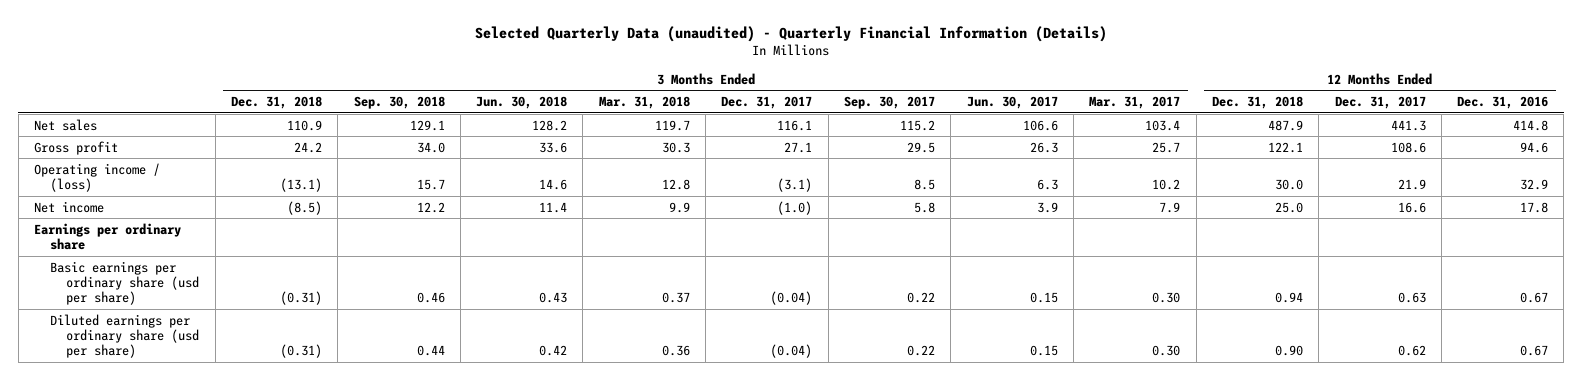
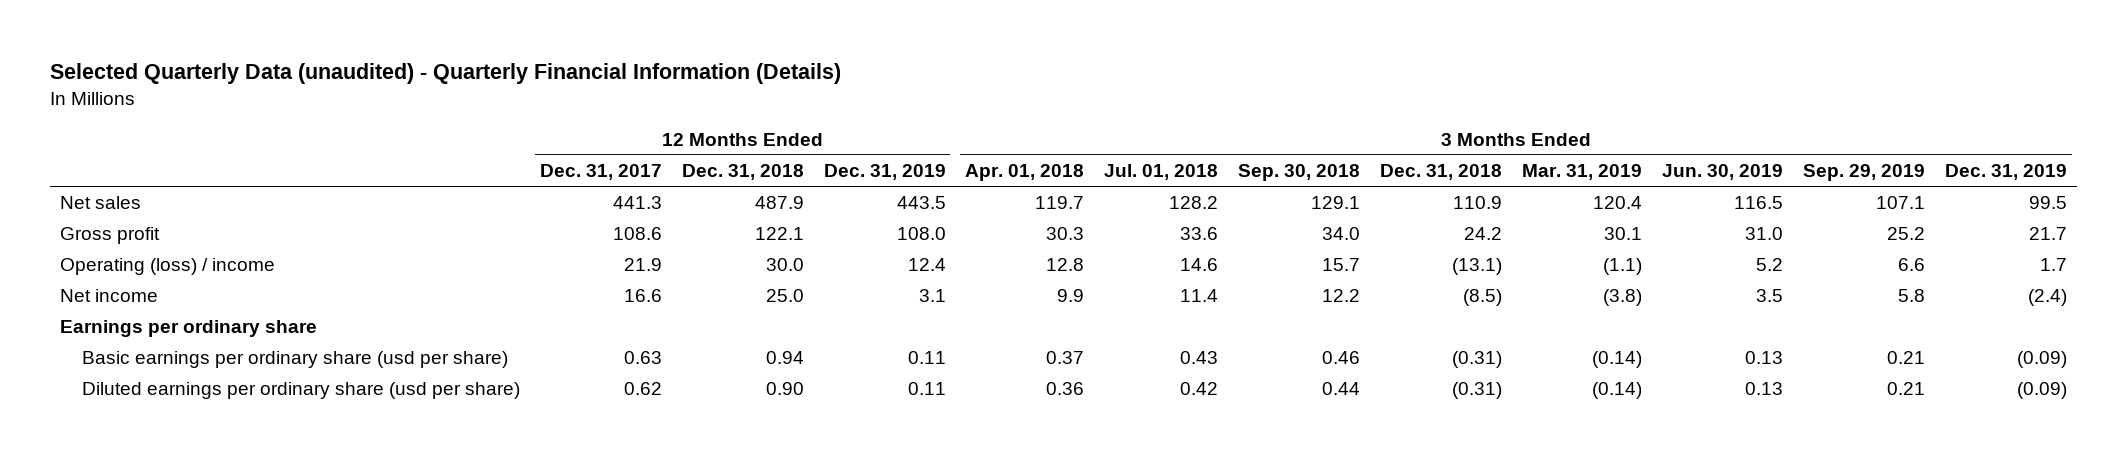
[476,96,568,110] Jun. 30, 2018 -> none
[598,96,690,110] Mar. 31, 2018 -> none
[721,96,813,110] Dec. 31, 2017 -> none
[844,96,936,110] Sep. 30, 2017 -> none
[966,96,1058,110] Jun. 30, 2017 -> none
[1089,96,1181,110] Mar. 31, 2017 -> none
[1457,96,1549,110] Dec. 31, 2016 -> none
none -> [823,164,946,181] Dec. 31, 2019
none -> [965,164,1085,182] Apr. 01, 2018
none -> [1104,164,1219,181] Jul. 01, 2018
none -> [1522,164,1643,181] Mar. 31, 2019
none -> [1662,164,1784,181] Jun. 30, 2019
none -> [1802,164,1925,182] Sep. 29, 2019
none -> [1944,164,2067,181] Dec. 31, 2019
[34,162,161,192] Operating income / (loss) -> [59,258,275,276] Operating (loss) / income

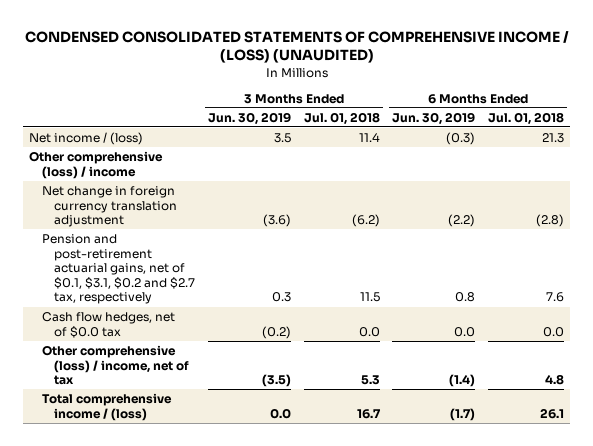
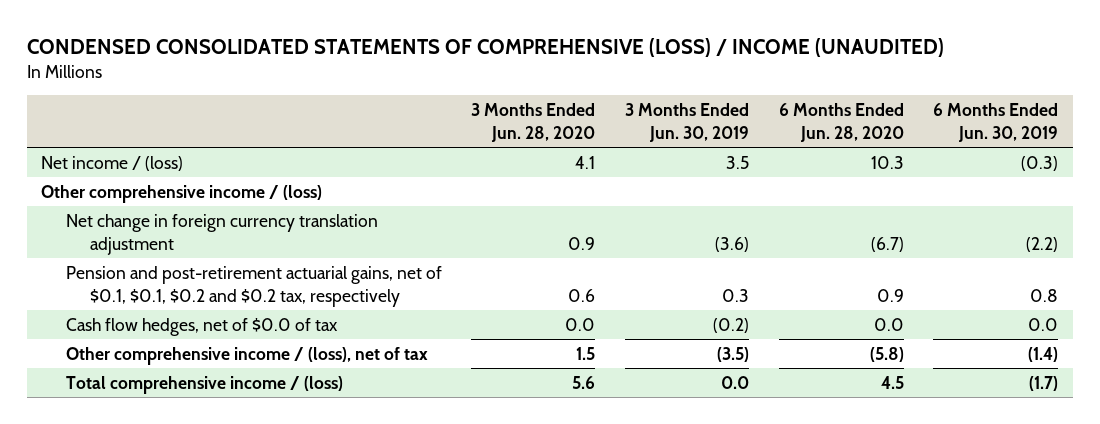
[24,30,569,64] CONDENSED CONSOLIDATED STATEMENTS OF COMPREHENSIVE INCOME / (LOSS) (UNAUDITED) -> [26,38,944,58] CONDENSED CONSOLIDATED STATEMENTS OF COMPREHENSIVE (LOSS) / INCOME (UNAUDITED)
[303,111,380,125] Jul. 01, 2018 -> none
[487,111,564,125] Jul. 01, 2018 -> none
none -> [471,103,596,143] 3 Months Ended Jun. 28, 2020
none -> [778,103,904,143] 6 Months Ended Jun. 28, 2020
[29,150,164,179] Other comprehensive (loss) / income -> [41,184,323,203] Other comprehensive income / (loss)
[41,233,196,305] Pension and post-retirement actuarial gains, net of $0.1, $3.1, $0.2 and $2.7 tax, respectively -> [65,265,442,307] Pension and post-retirement actuarial gains, net of $0.1, $0.1, $0.2 and $0.2 tax, respectively
[41,311,175,338] Cash flow hedges, net of $0.0 tax -> [65,317,338,336] Cash flow hedges, net of $0.0 of tax
[41,344,190,386] Other comprehensive (loss) / income, net of tax -> [65,346,428,365] Other comprehensive income / (loss), net of tax

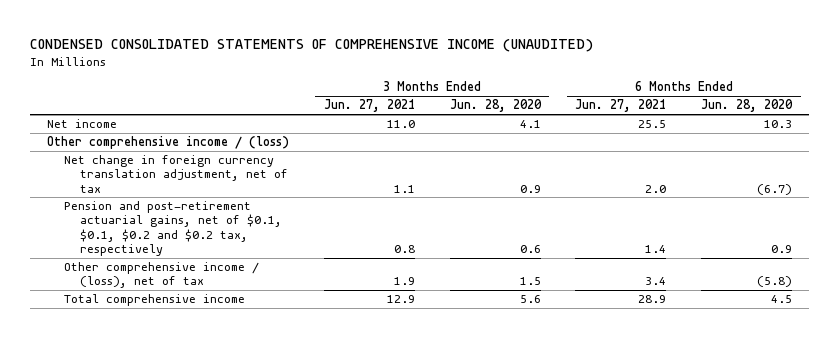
[26,38,944,58] CONDENSED CONSOLIDATED STATEMENTS OF COMPREHENSIVE (LOSS) / INCOME (UNAUDITED) -> [30,39,594,53] CONDENSED CONSOLIDATED STATEMENTS OF COMPREHENSIVE INCOME (UNAUDITED)
[624,103,749,143] 3 Months Ended Jun. 30, 2019 -> none
[933,103,1059,143] 6 Months Ended Jun. 30, 2019 -> none
none -> [323,99,415,113] Jun. 27, 2021
none -> [575,99,667,113] Jun. 27, 2021
[41,155,184,171] Net income / (loss) -> [47,119,118,129] Net income
[65,213,378,255] Net change in foreign currency translation adjustment -> [63,155,289,193] Net change in foreign currency translation adjustment, net of tax
[65,317,338,336] Cash flow hedges, net of $0.0 of tax -> none
[65,375,343,394] Total comprehensive income / (loss) -> [63,294,245,307] Total comprehensive income

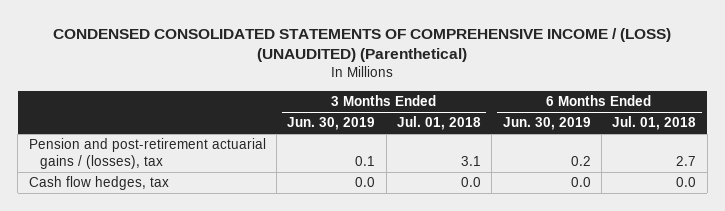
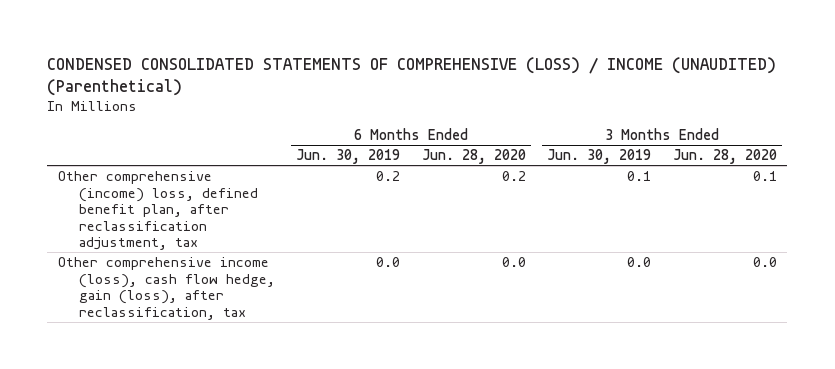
[53,27,672,63] CONDENSED CONSOLIDATED STATEMENTS OF COMPREHENSIVE INCOME / (LOSS) (UNAUDITED) (Parenthetical) -> [47,56,777,96] CONDENSED CONSOLIDATED STATEMENTS OF COMPREHENSIVE (LOSS) / INCOME (UNAUDITED) (Parenthetical)
[396,116,481,131] Jul. 01, 2018 -> none
[612,116,697,131] Jul. 01, 2018 -> none
none -> [421,149,526,165] Jun. 28, 2020
none -> [672,149,777,165] Jun. 28, 2020
[28,138,266,170] Pension and post-retirement actuarial gains / (losses), tax -> [58,170,258,251] Other comprehensive (income) loss, defined benefit plan, after reclassification adjustment, tax
[28,176,169,191] Cash flow hedges, tax -> [58,256,275,320] Other comprehensive income (loss), cash flow hedge, gain (loss), after reclassification, tax

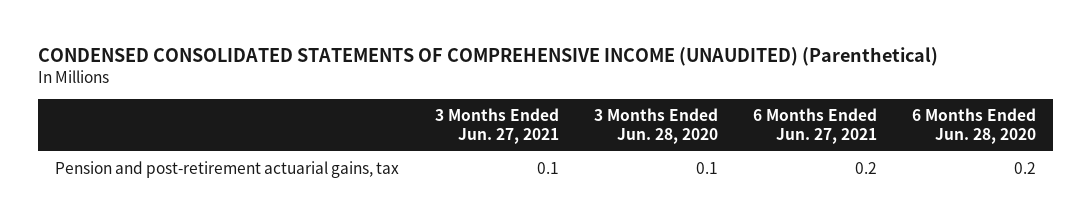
[47,56,777,96] CONDENSED CONSOLIDATED STATEMENTS OF COMPREHENSIVE (LOSS) / INCOME (UNAUDITED) (Parenthetical) -> [37,47,938,67] CONDENSED CONSOLIDATED STATEMENTS OF COMPREHENSIVE INCOME (UNAUDITED) (Parenthetical)
[296,149,401,165] Jun. 30, 2019 -> none
[547,149,652,165] Jun. 30, 2019 -> none
none -> [434,107,559,145] 3 Months Ended Jun. 27, 2021
none -> [752,107,877,145] 6 Months Ended Jun. 27, 2021
[58,256,275,320] Other comprehensive income (loss), cash flow hedge, gain (loss), after reclassification, tax -> none
[58,170,258,251] Other comprehensive (income) loss, defined benefit plan, after reclassification adjustment, tax -> [55,160,400,178] Pension and post-retirement actuarial gains, tax

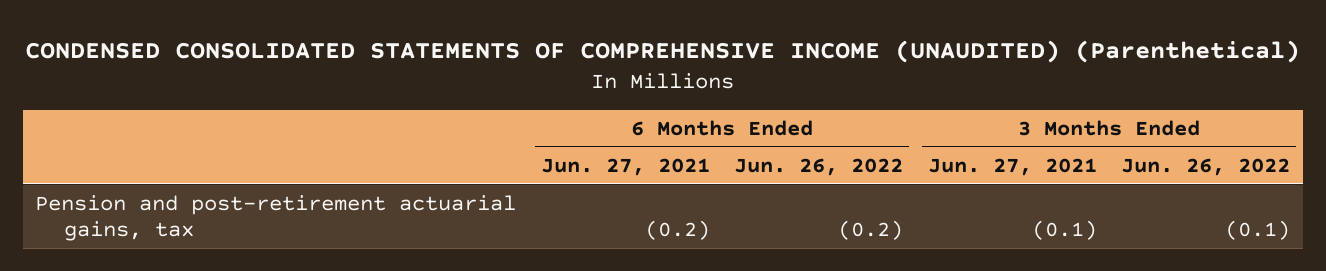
[593,107,718,145] 3 Months Ended Jun. 28, 2020 -> none
[911,107,1036,145] 6 Months Ended Jun. 28, 2020 -> none
none -> [734,157,904,176] Jun. 26, 2022
none -> [1121,157,1291,176] Jun. 26, 2022
[536,161,559,174] 0.1 -> [1031,220,1097,241] (0.1)
[854,161,877,174] 0.2 -> [644,220,710,241] (0.2)

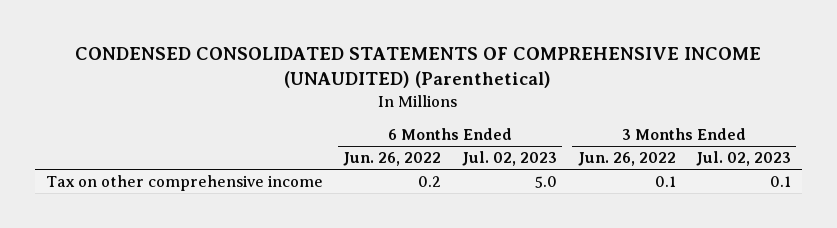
[540,157,710,176] Jun. 27, 2021 -> none
[927,157,1097,176] Jun. 27, 2021 -> none
none -> [461,151,557,167] Jul. 02, 2023
none -> [696,151,792,167] Jul. 02, 2023
[35,194,517,242] Pension and post-retirement actuarial gains, tax -> none
none -> [45,175,323,192] Tax on other comprehensive income

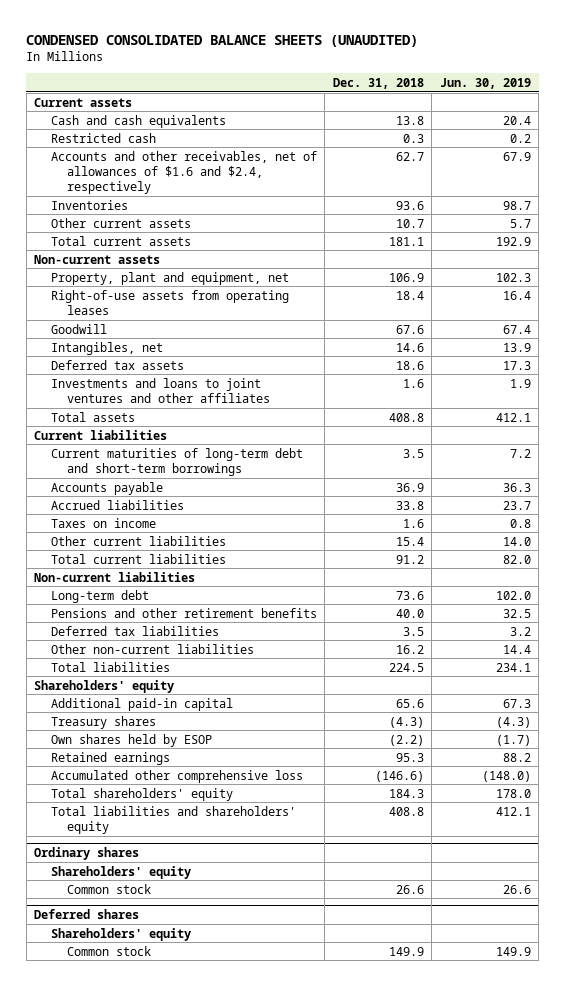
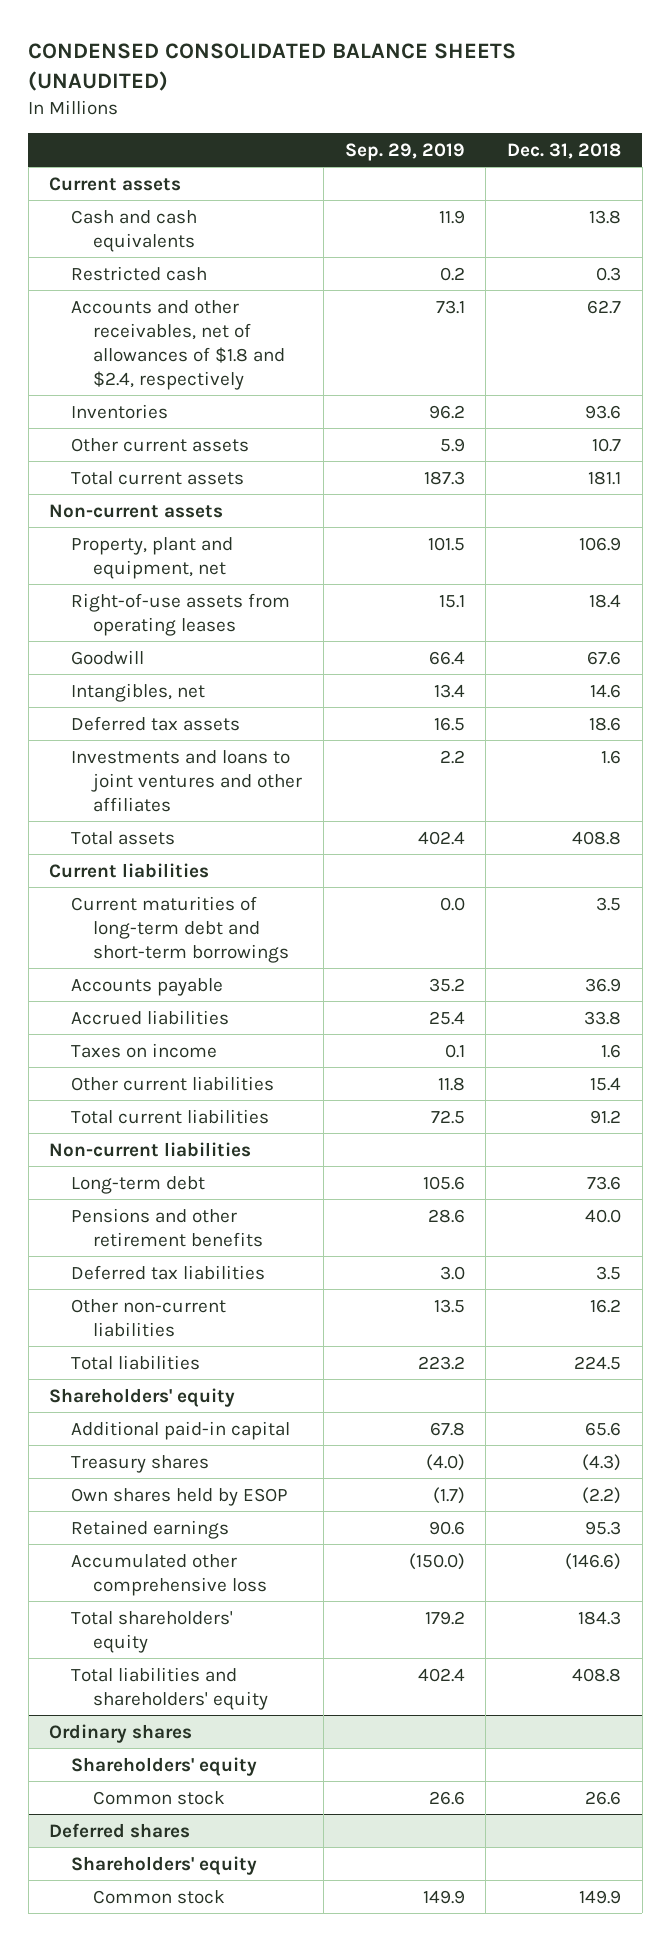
[439,77,531,89] Jun. 30, 2019 -> none
none -> [344,142,465,161] Sep. 29, 2019
[50,150,317,195] Accounts and other receivables, net of allowances of $1.6 and $2.4, respectively -> [71,299,286,390] Accounts and other receivables, net of allowances of $1.8 and $2.4, respectively

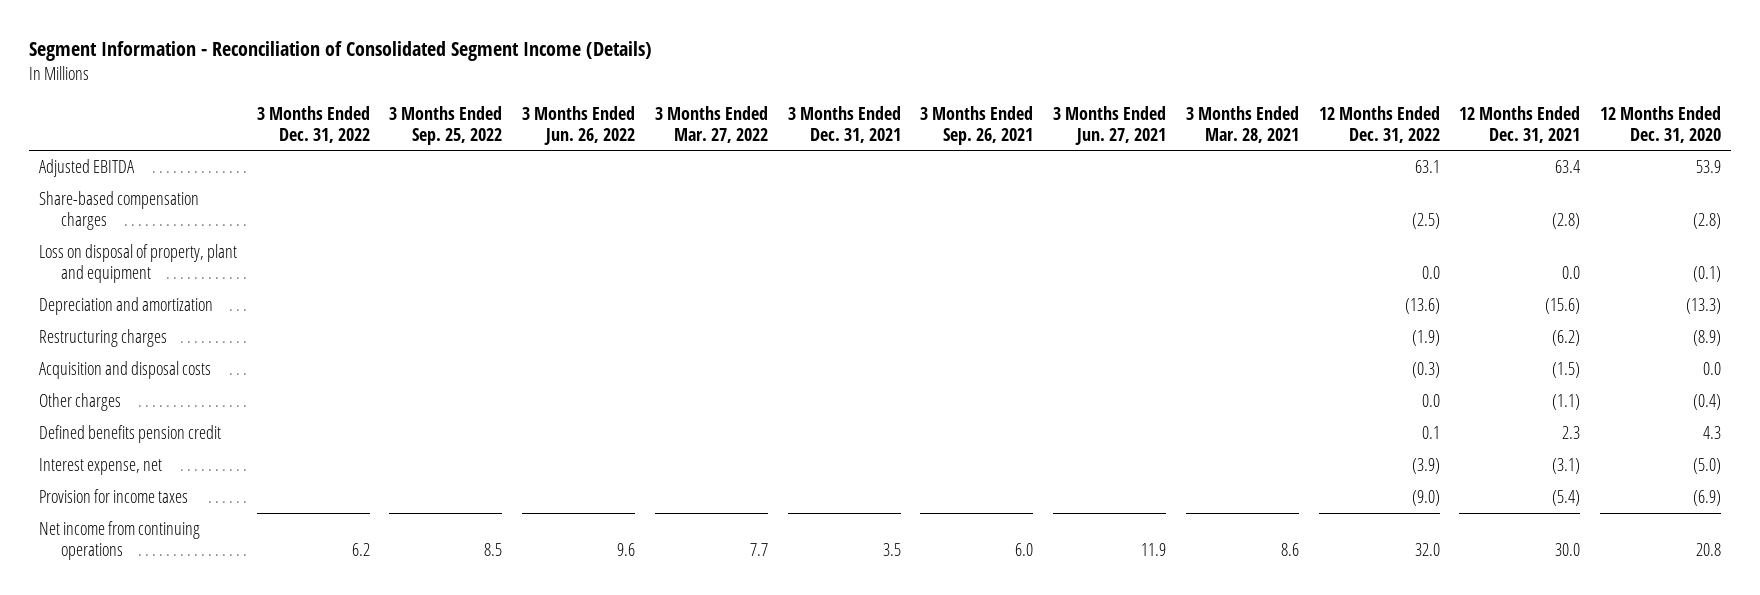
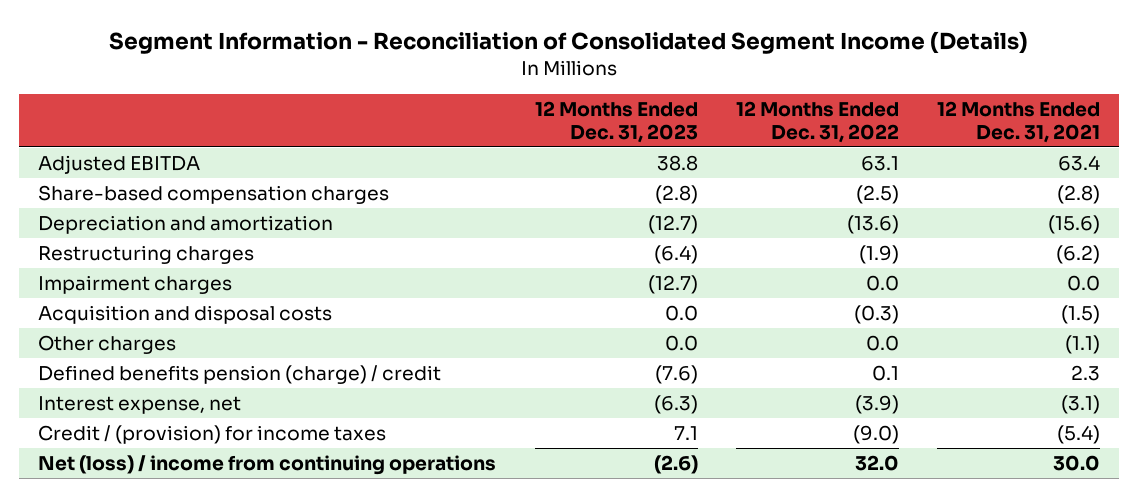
[256,105,370,143] 3 Months Ended Dec. 31, 2022 -> none
[389,105,503,145] 3 Months Ended Sep. 25, 2022 -> none
[522,105,636,145] 3 Months Ended Jun. 26, 2022 -> none
[654,105,768,143] 3 Months Ended Mar. 27, 2022 -> none
[787,105,901,143] 3 Months Ended Dec. 31, 2021 -> none
[920,105,1034,145] 3 Months Ended Sep. 26, 2021 -> none
[1053,105,1167,145] 3 Months Ended Jun. 27, 2021 -> none
[1185,105,1299,143] 3 Months Ended Mar. 28, 2021 -> none
[1600,105,1722,143] 12 Months Ended Dec. 31, 2020 -> none
none -> [534,100,698,143] 12 Months Ended Dec. 31, 2023
[38,244,237,284] Loss on disposal of property, plant and equipment -> none
none -> [38,274,233,294] Impairment charges
[38,425,221,444] Defined benefits pension credit -> [38,364,442,384] Defined benefits pension (charge) / credit
[38,489,188,504] Provision for income taxes -> [38,424,387,444] Credit / (provision) for income taxes
[38,521,200,561] Net income from continuing operations -> [38,454,497,475] Net (loss) / income from continuing operations

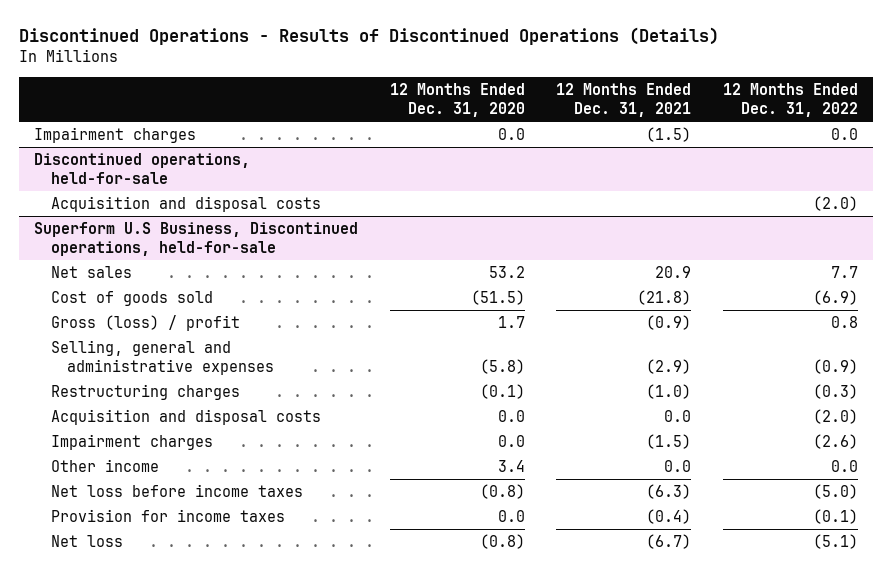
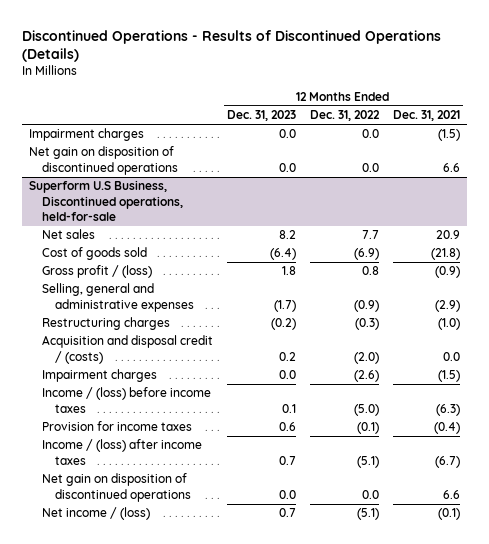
[389,83,525,118] 12 Months Ended Dec. 31, 2020 -> none
none -> [226,110,296,122] Dec. 31, 2023
[34,153,251,185] Discontinued operations, held-for-sale -> none
[50,196,321,213] Acquisition and disposal costs -> none
none -> [28,146,179,175] Net gain on disposition of discontinued operations
[50,315,240,332] Gross (loss) / profit -> [42,265,153,279] Gross profit / (loss)
[50,409,321,426] Acquisition and disposal costs -> [42,335,214,364] Acquisition and disposal credit / (costs)
[50,459,159,473] Other income -> none
[50,484,303,498] Net loss before income taxes -> [42,387,212,413] Income / (loss) before income taxes
[50,535,123,548] Net loss -> [42,439,203,465] Income / (loss) after income taxes
none -> [42,473,192,502] Net gain on disposition of discontinued operations
none -> [42,507,151,521] Net income / (loss)

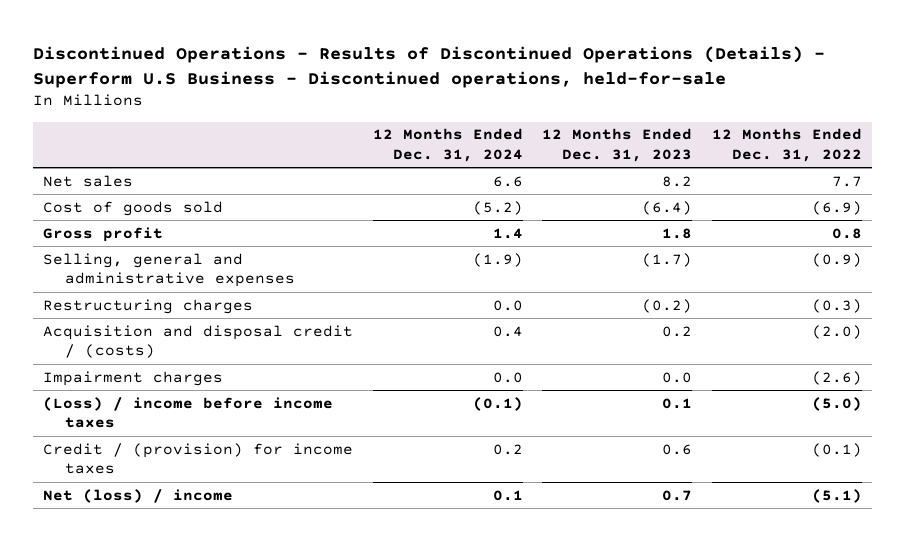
[22,29,442,63] Discontinued Operations - Results of Discontinued Operations (Details) -> [33,45,826,88] Discontinued Operations - Results of Discontinued Operations (Details) - Superform U.S Business - Discontinued operations, held-for-sale
[392,110,460,122] Dec. 31, 2021 -> none
none -> [372,128,523,162] 12 Months Ended Dec. 31, 2024
[28,128,144,142] Impairment charges -> none
[28,146,179,175] Net gain on disposition of discontinued operations -> none
[28,180,184,221] Superform U.S Business, Discontinued operations, held-for-sale -> none
[42,265,153,279] Gross profit / (loss) -> [43,226,164,242] Gross profit
[42,439,203,465] Income / (loss) after income taxes -> none
[42,473,192,502] Net gain on disposition of discontinued operations -> none
[42,387,212,413] Income / (loss) before income taxes -> [43,396,334,429] (Loss) / income before income taxes
[42,421,193,432] Provision for income taxes -> [43,442,354,475] Credit / (provision) for income taxes
[42,507,151,521] Net income / (loss) -> [43,488,234,503] Net (loss) / income

